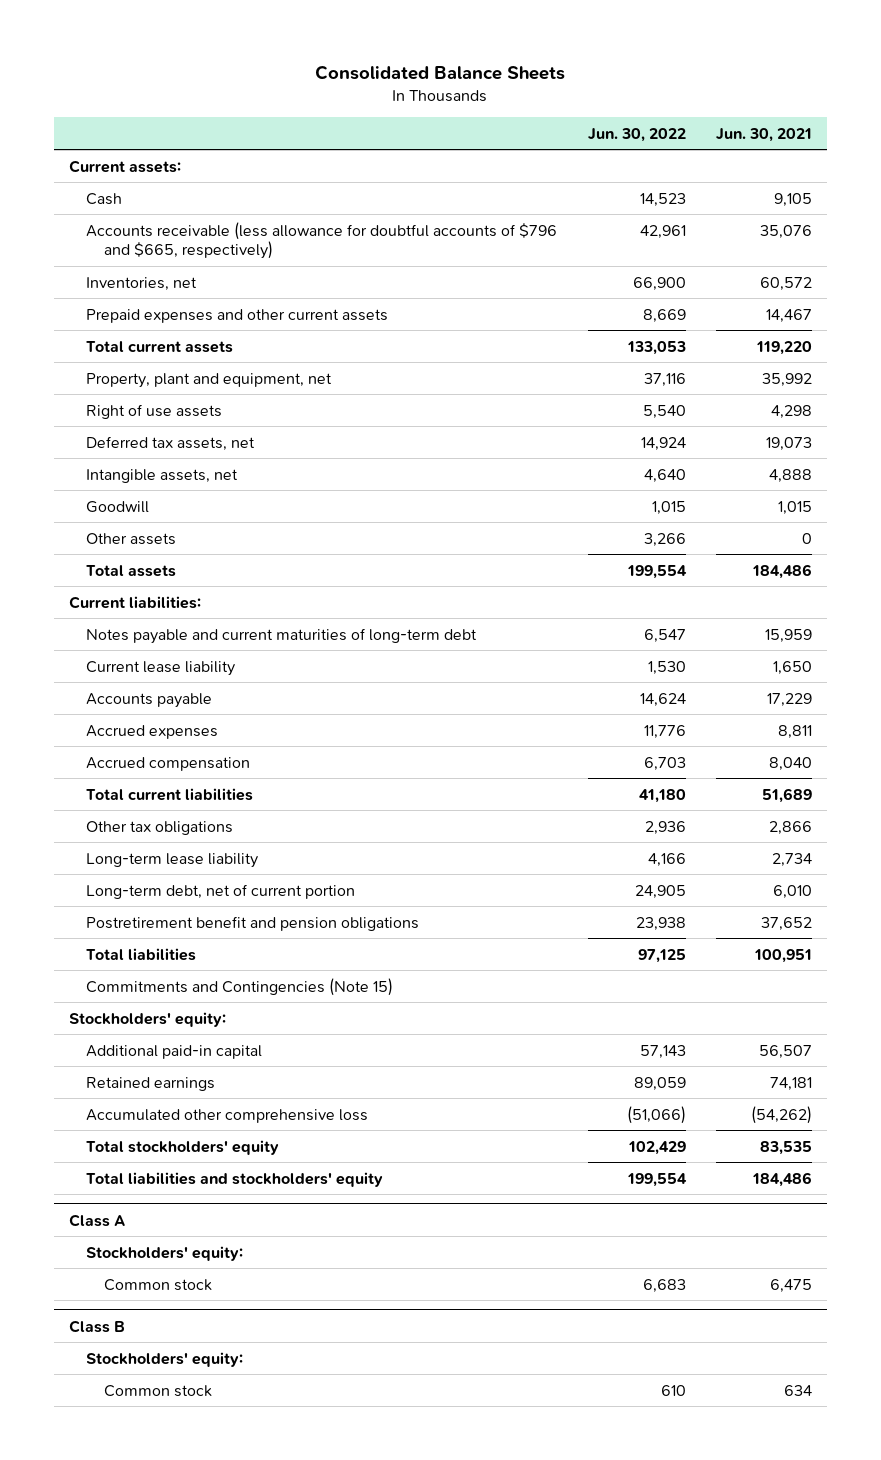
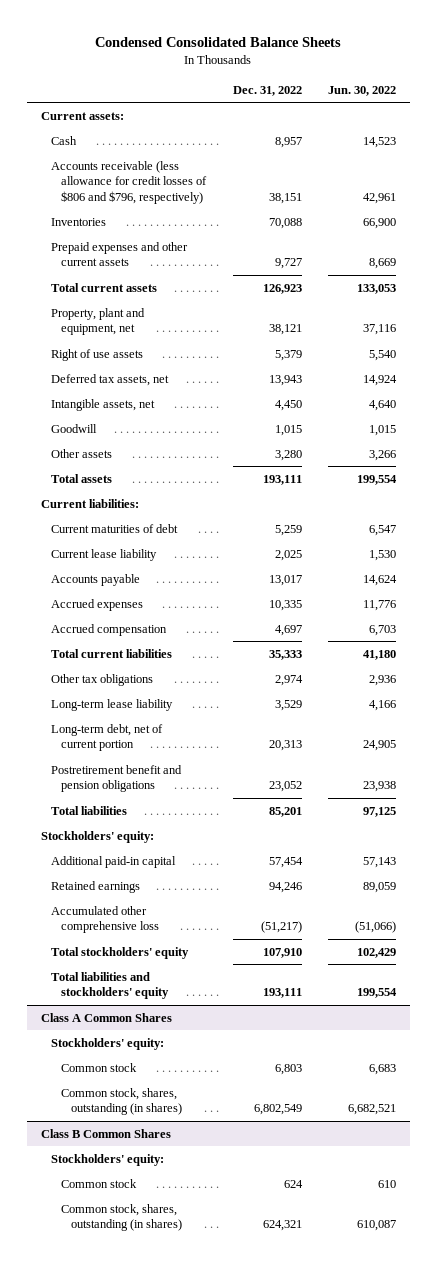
[315,64,566,80] Consolidated Balance Sheets -> [95,36,342,47] Condensed Consolidated Balance Sheets
[715,127,812,142] Jun. 30, 2021 -> none
none -> [232,85,302,96] Dec. 31, 2022
[86,221,558,260] Accounts receivable (less allowance for doubtful accounts of $796 and $665, respectively) -> [50,160,207,204] Accounts receivable (less allowance for credit losses of $806 and $796, respectively)
[86,276,198,291] Inventories, net -> [50,217,106,226] Inventories
[86,627,478,644] Notes payable and current maturities of long-term debt -> [50,523,178,533] Current maturities of debt
[86,977,394,996] Commitments and Contingencies (Note 15) -> none
[68,1213,125,1227] Class A -> [40,1012,172,1022] Class A Common Shares
none -> [60,1087,182,1116] Common stock, shares, outstanding (in shares)
[68,1319,125,1333] Class B -> [40,1128,171,1138] Class B Common Shares
none -> [60,1203,182,1232] Common stock, shares, outstanding (in shares)

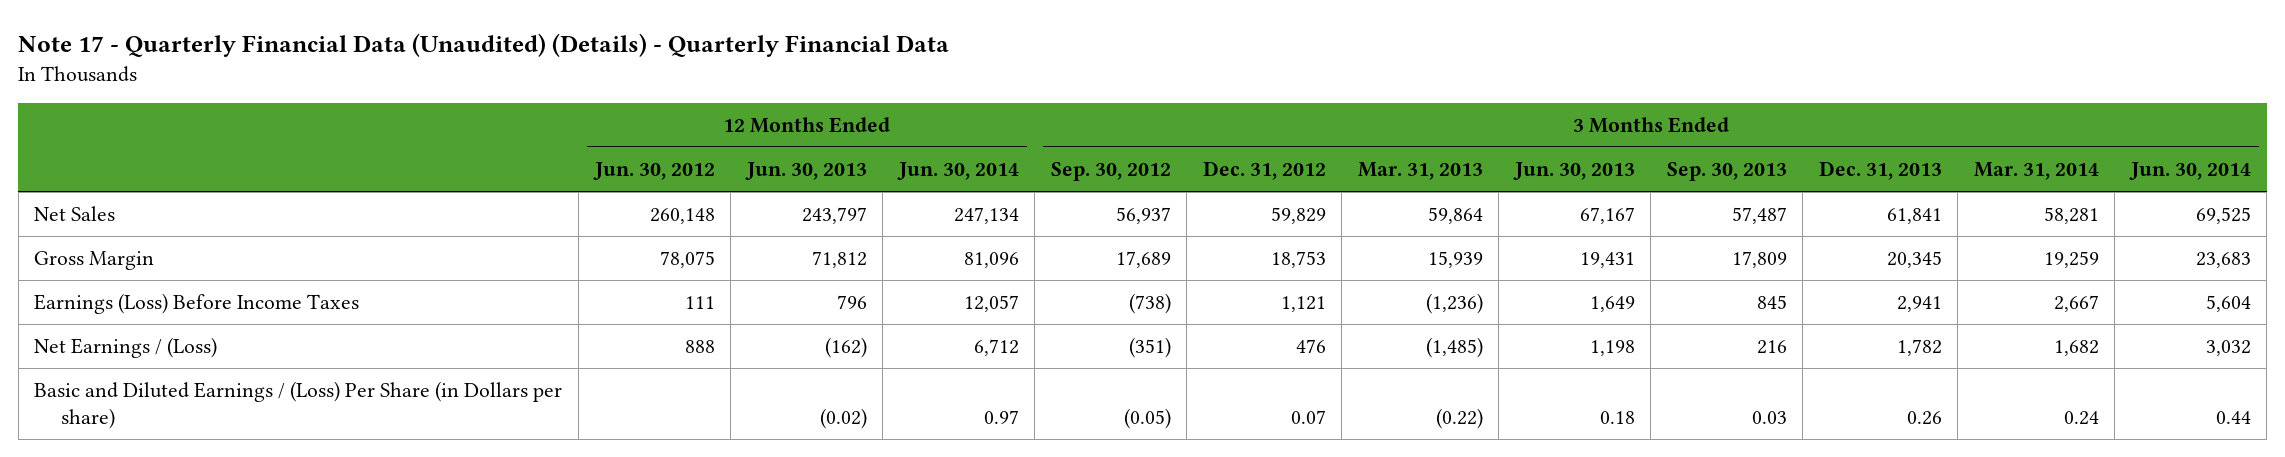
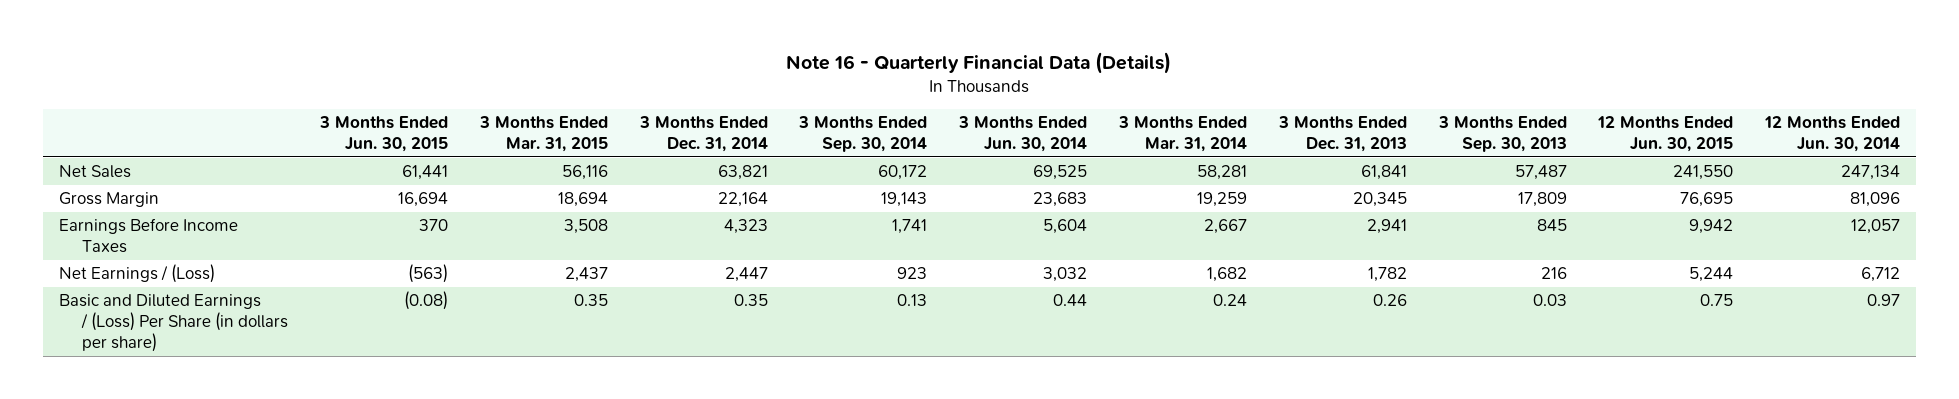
[18,32,950,57] Note 17 - Quarterly Financial Data (Unaudited) (Details) - Quarterly Financial Data -> [786,51,1172,74] Note 16 - Quarterly Financial Data (Details)
[592,161,715,180] Jun. 30, 2012 -> none
[744,161,867,180] Jun. 30, 2013 -> none
[1050,161,1171,181] Sep. 30, 2012 -> none
[1202,160,1326,180] Dec. 31, 2012 -> none
[1357,161,1483,180] Mar. 31, 2013 -> none
[1512,161,1635,180] Jun. 30, 2013 -> none
none -> [319,116,449,152] 3 Months Ended Jun. 30, 2015
none -> [478,116,608,152] 3 Months Ended Mar. 31, 2015
none -> [638,116,768,152] 3 Months Ended Dec. 31, 2014
none -> [798,116,928,152] 3 Months Ended Sep. 30, 2014
none -> [1597,116,1734,152] 12 Months Ended Jun. 30, 2015
[34,293,360,315] Earnings (Loss) Before Income Taxes -> [58,218,238,254] Earnings Before Income Taxes
[34,381,563,430] Basic and Diluted Earnings / (Loss) Per Share (in Dollars per share) -> [58,294,289,353] Basic and Diluted Earnings / (Loss) Per Share (in dollars per share)

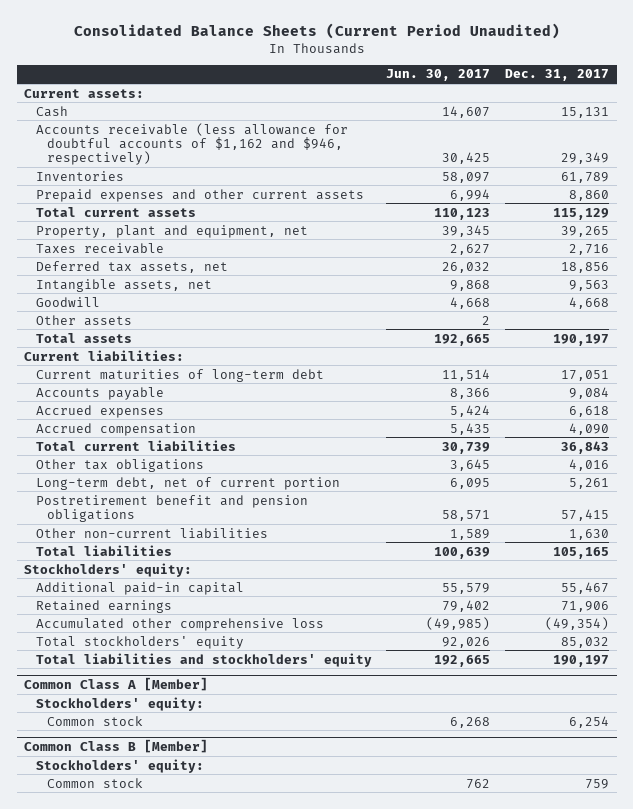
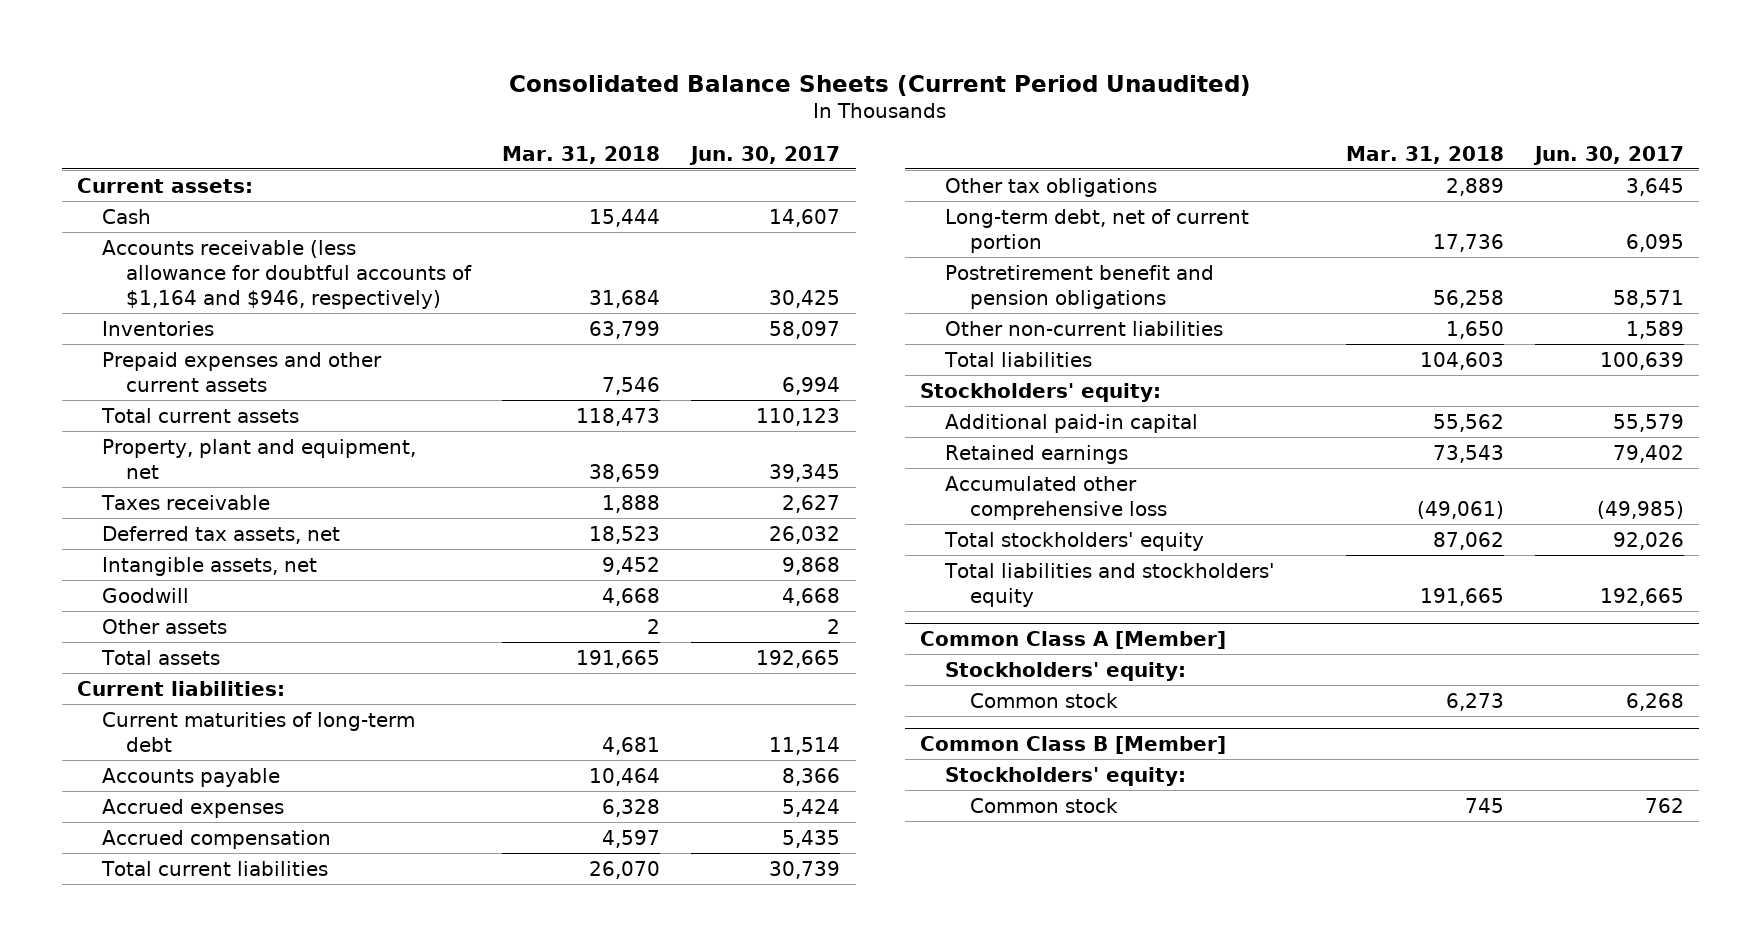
[505,69,610,82] Dec. 31, 2017 -> none
none -> [502,145,661,164] Mar. 31, 2018
[35,122,348,166] Accounts receivable (less allowance for doubtful accounts of $1,162 and $946, respectively) -> [101,239,473,310] Accounts receivable (less allowance for doubtful accounts of $1,164 and $946, respectively)

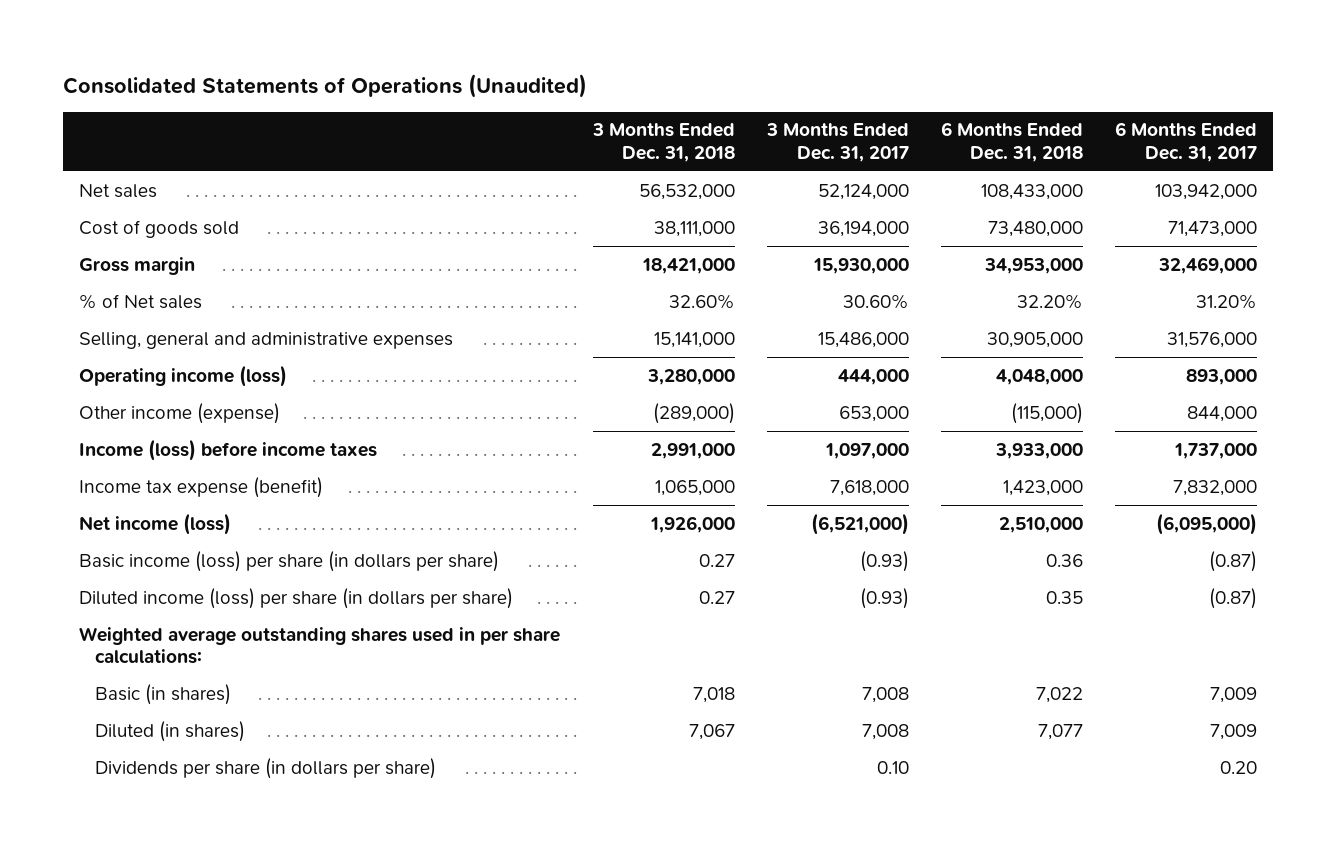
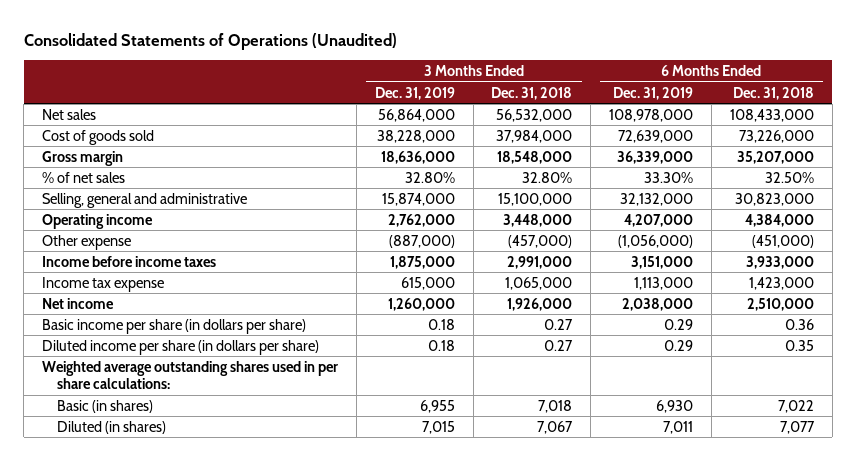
[765,123,909,162] 3 Months Ended Dec. 31, 2017 -> none
[1115,122,1258,162] 6 Months Ended Dec. 31, 2017 -> none
none -> [374,86,455,100] Dec. 31, 2019
none -> [613,86,694,100] Dec. 31, 2019
[653,220,735,237] 38,111,000 -> [496,129,573,143] 37,984,000
[987,220,1083,237] 73,480,000 -> [738,129,814,143] 73,226,000
[641,257,735,274] 18,421,000 -> [497,150,573,164] 18,548,000
[983,257,1083,274] 34,953,000 -> [736,150,814,164] 35,207,000
[79,293,203,309] % of Net sales -> [41,171,125,183] % of net sales
[668,293,735,309] 32.60% -> [522,171,573,183] 32.80%
[1016,293,1083,309] 32.20% -> [764,171,814,183] 32.50%
[79,331,454,349] Selling, general and administrative expenses -> [41,192,247,208] Selling, general and administrative
[653,331,735,348] 15,141,000 -> [498,192,573,206] 15,100,000
[986,331,1083,348] 30,905,000 -> [734,192,814,206] 30,823,000
[79,364,288,387] Operating income (loss) -> [41,213,153,229] Operating income
[646,368,735,385] 3,280,000 -> [503,213,573,227] 3,448,000
[995,368,1083,385] 4,048,000 -> [744,213,814,227] 4,384,000
[79,402,281,424] Other income (expense) -> [41,234,131,250] Other expense
[652,402,735,424] (289,000) -> [508,234,573,248] (457,000)
[1010,402,1083,424] (115,000) -> [751,234,814,248] (451,000)
[79,438,378,461] Income (loss) before income taxes -> [41,255,216,267] Income before income taxes
[79,476,324,498] Income tax expense (benefit) -> [41,276,164,292] Income tax expense
[79,512,232,535] Net income (loss) -> [41,297,114,309] Net income
[79,550,500,572] Basic income (loss) per share (in dollars per share) -> [41,318,306,334] Basic income per share (in dollars per share)
[79,587,514,609] Diluted income (loss) per share (in dollars per share) -> [41,339,319,355] Diluted income per share (in dollars per share)
[95,757,437,779] Dividends per share (in dollars per share) -> none

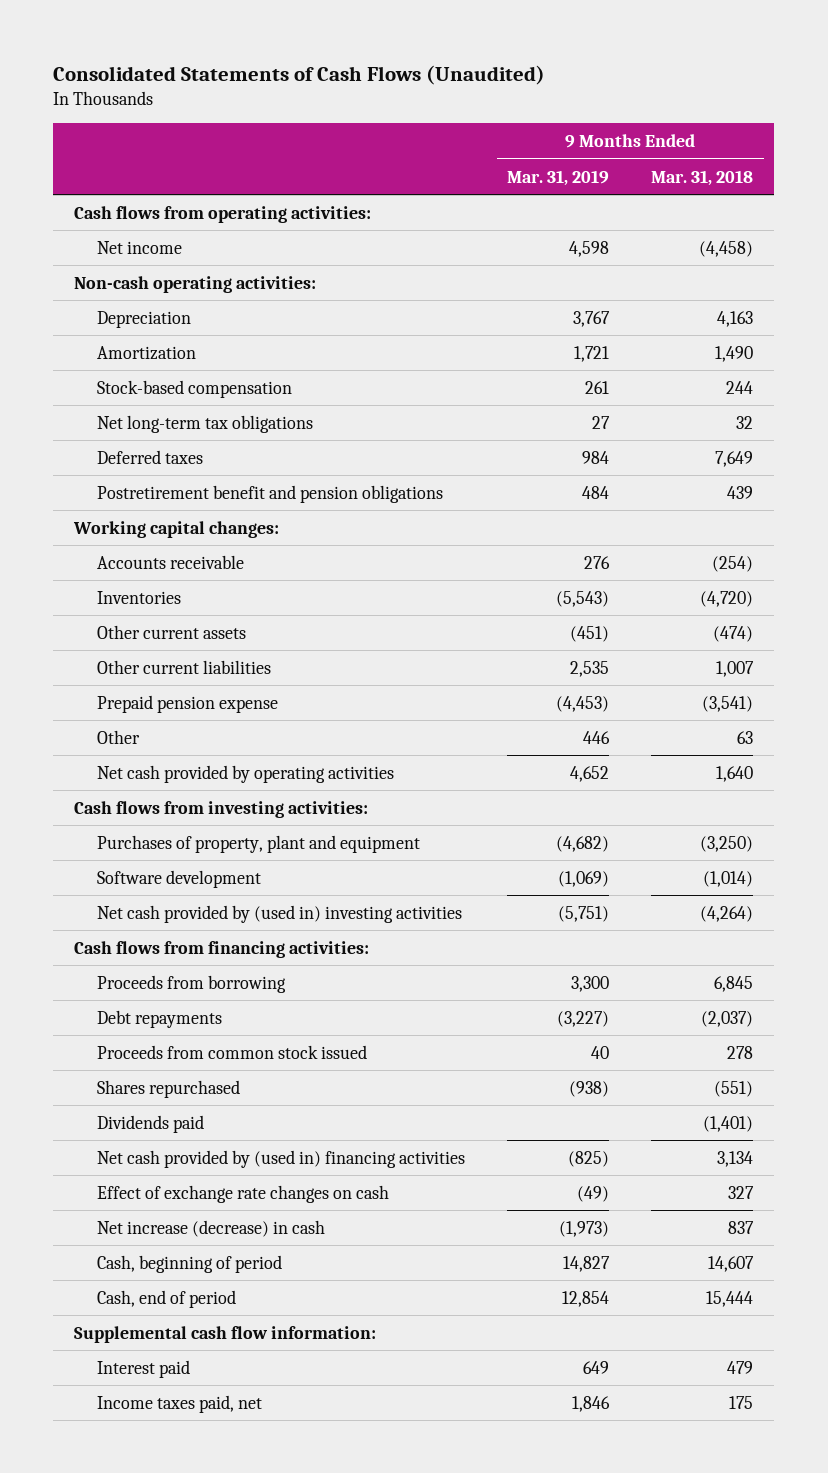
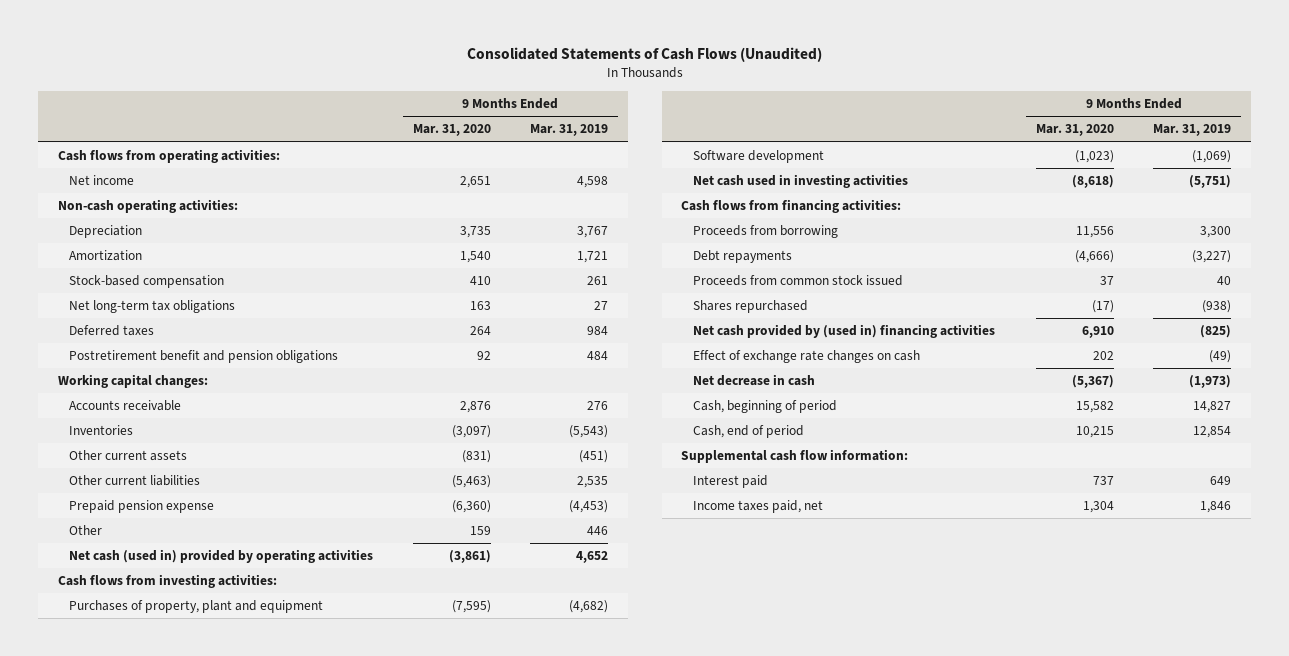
[651,169,754,186] Mar. 31, 2018 -> none
none -> [412,124,491,137] Mar. 31, 2020
[97,764,395,783] Net cash provided by operating activities -> [69,549,374,564] Net cash (used in) provided by operating activities
[97,904,463,923] Net cash provided by (used in) investing activities -> [692,174,908,189] Net cash used in investing activities
[97,1114,205,1133] Dividends paid -> none
[97,1219,326,1237] Net increase (decrease) in cash -> [692,374,815,387] Net decrease in cash

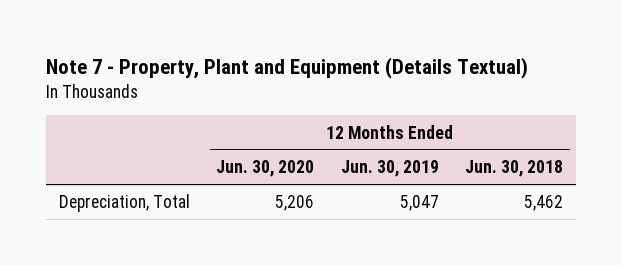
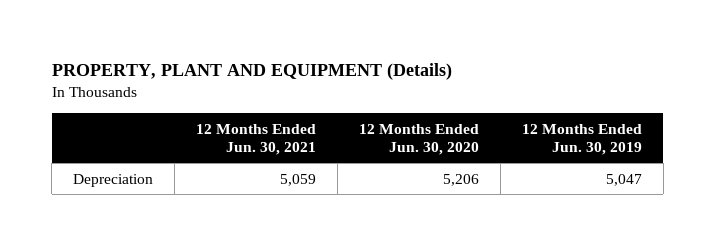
[46,56,529,79] Note 7 - Property, Plant and Equipment (Details Textual) -> [51,63,452,81] PROPERTY, PLANT AND EQUIPMENT (Details)
[465,160,564,178] Jun. 30, 2018 -> none
none -> [196,123,317,156] 12 Months Ended Jun. 30, 2021
[59,194,191,213] Depreciation, Total -> [73,173,154,187] Depreciation

